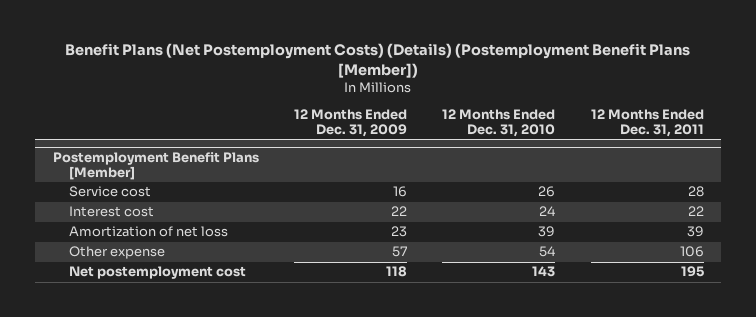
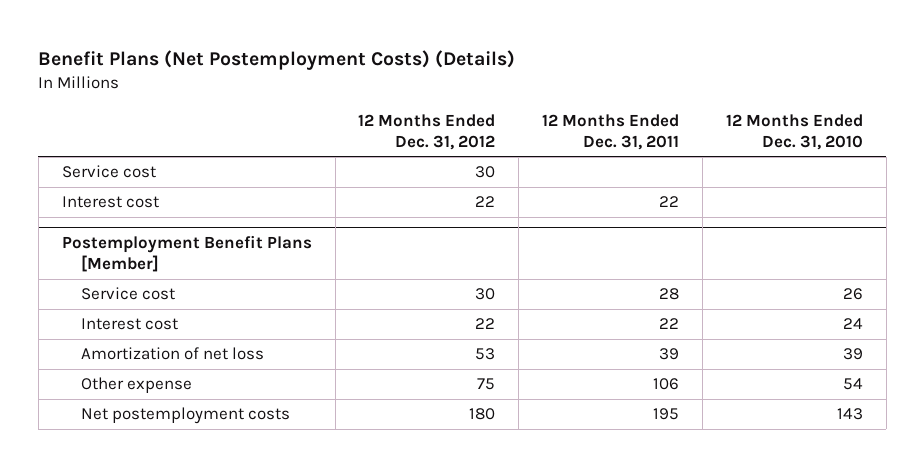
[65,42,691,78] Benefit Plans (Net Postemployment Costs) (Details) (Postemployment Benefit Plans [Member]) -> [38,50,516,71] Benefit Plans (Net Postemployment Costs) (Details)
[294,109,408,138] 12 Months Ended Dec. 31, 2009 -> none
none -> [358,113,496,150] 12 Months Ended Dec. 31, 2012
none -> [61,165,156,179] Service cost
none -> [61,196,159,209] Interest cost
[68,266,246,280] Net postemployment cost -> [80,407,290,425] Net postemployment costs

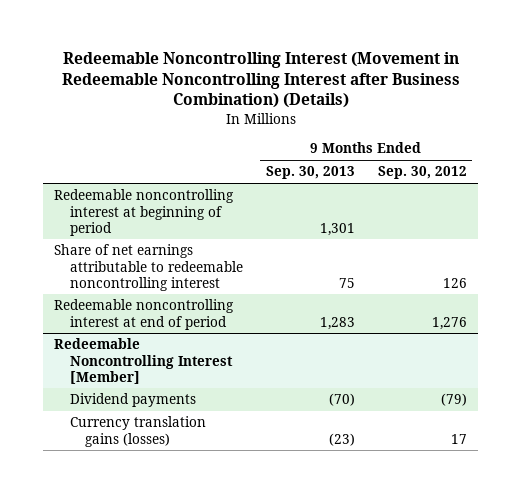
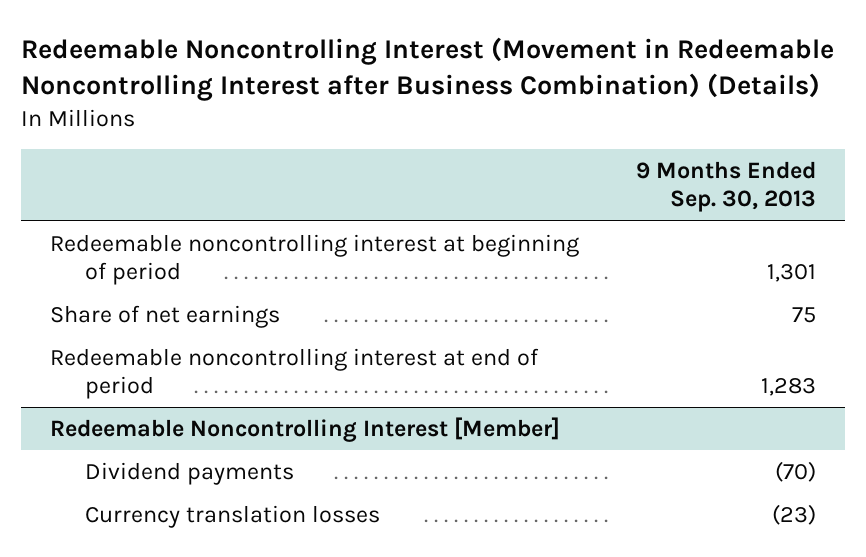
[377,166,467,180] Sep. 30, 2012 -> none
[54,244,243,291] Share of net earnings attributable to redeemable noncontrolling interest -> [49,305,280,329] Share of net earnings
[69,416,206,447] Currency translation gains (losses) -> [85,505,381,529] Currency translation losses

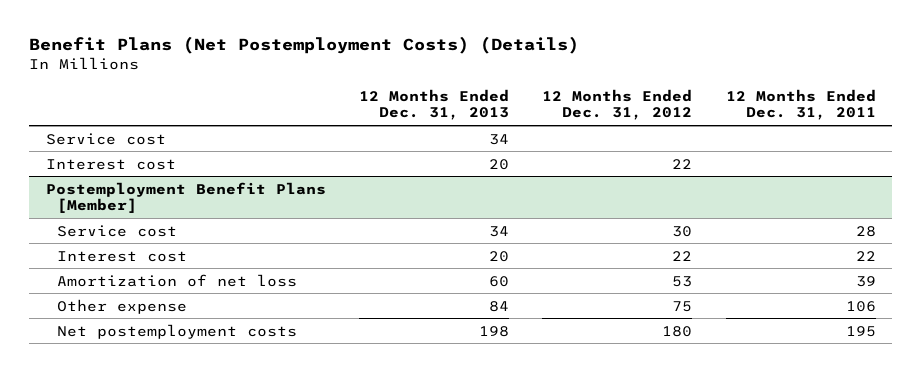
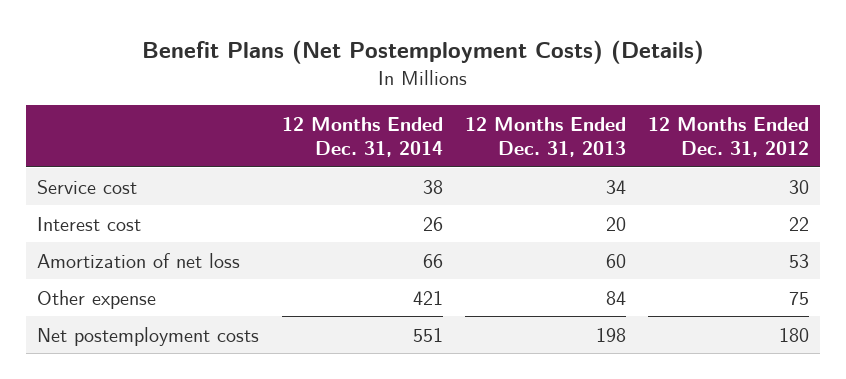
[725,88,876,121] 12 Months Ended Dec. 31, 2011 -> none
none -> [281,116,443,158] 12 Months Ended Dec. 31, 2014
[45,132,166,145] Service cost -> none
[45,158,176,170] Interest cost -> none
[45,181,326,214] Postemployment Benefit Plans [Member] -> none

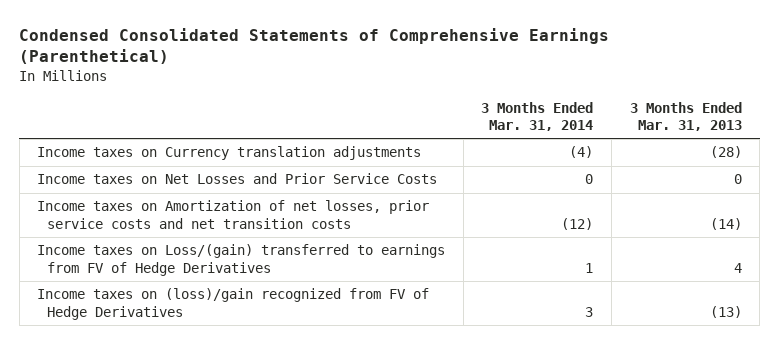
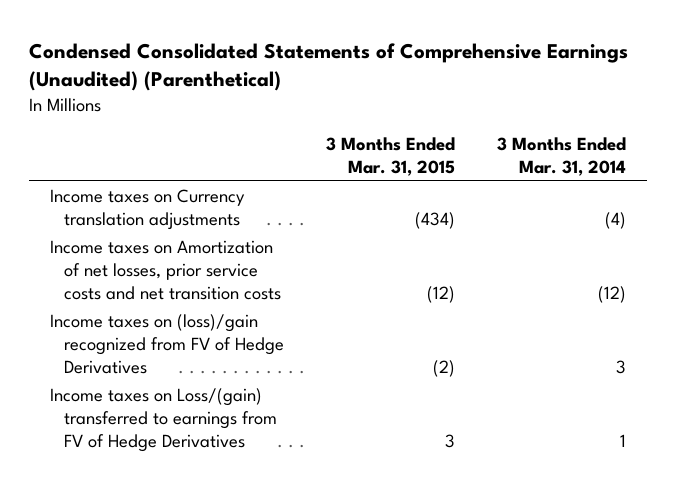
[19,27,610,64] Condensed Consolidated Statements of Comprehensive Earnings (Parenthetical) -> [29,42,629,92] Condensed Consolidated Statements of Comprehensive Earnings (Unaudited) (Parenthetical)
[629,101,742,131] 3 Months Ended Mar. 31, 2013 -> none
none -> [326,136,456,176] 3 Months Ended Mar. 31, 2015
[37,173,438,185] Income taxes on Net Losses and Prior Service Costs -> none
[37,244,446,276] Income taxes on Loss/(gain) transferred to earnings from FV of Hedge Derivatives -> [50,388,278,452] Income taxes on Loss/(gain) transferred to earnings from FV of Hedge Derivatives

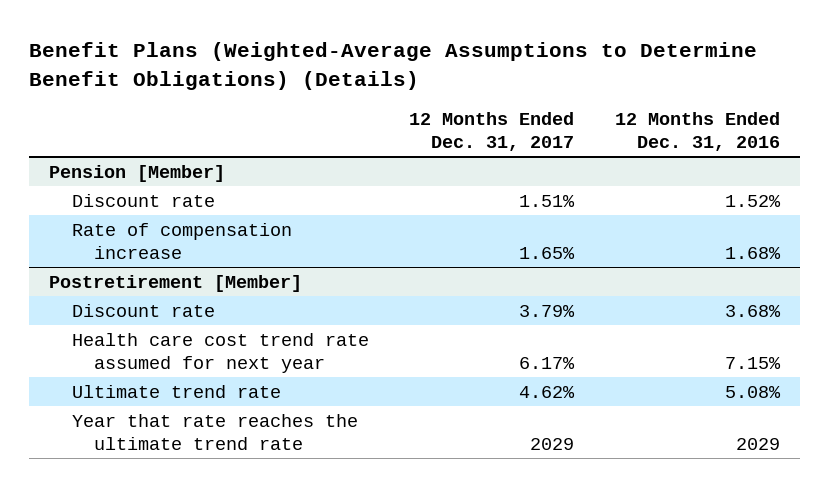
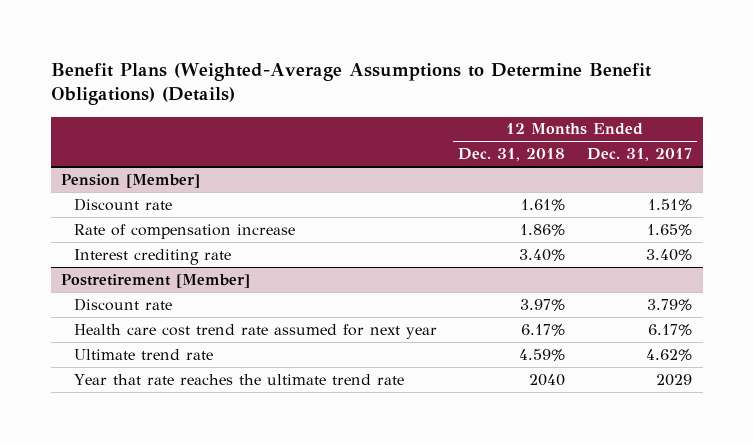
[614,111,780,152] 12 Months Ended Dec. 31, 2016 -> none
none -> [458,148,566,162] Dec. 31, 2018
none -> [73,248,231,265] Interest crediting rate

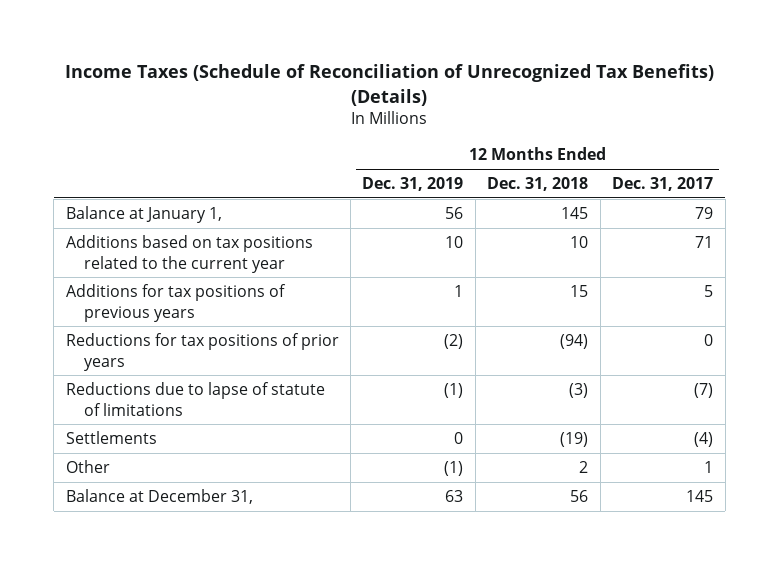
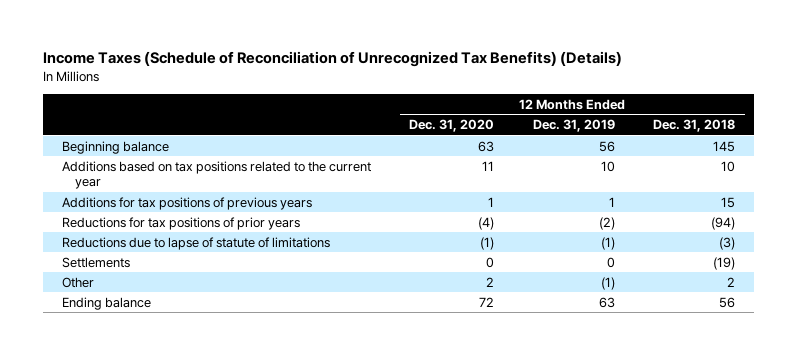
[612,177,714,192] Dec. 31, 2017 -> none
none -> [409,119,495,133] Dec. 31, 2020
[65,206,222,224] Balance at January 1, -> [61,140,169,154] Beginning balance
[65,489,253,505] Balance at December 31, -> [61,296,151,310] Ending balance

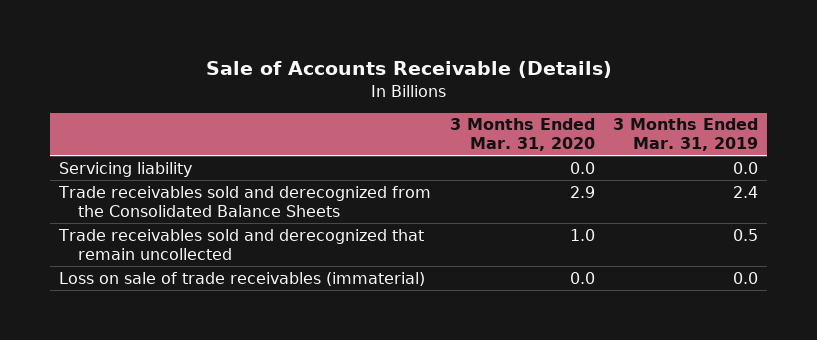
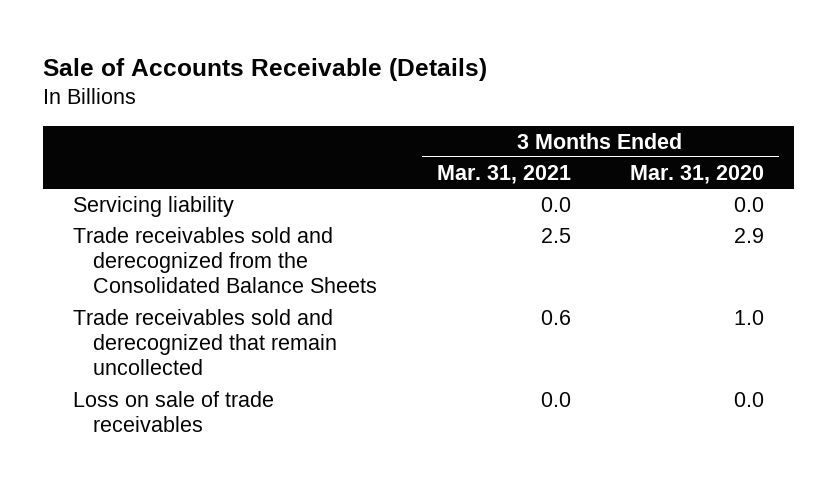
[612,118,758,152] 3 Months Ended Mar. 31, 2019 -> none
none -> [436,164,571,184] Mar. 31, 2021
[59,271,426,286] Loss on sale of trade receivables (immaterial) -> [72,390,274,433] Loss on sale of trade receivables

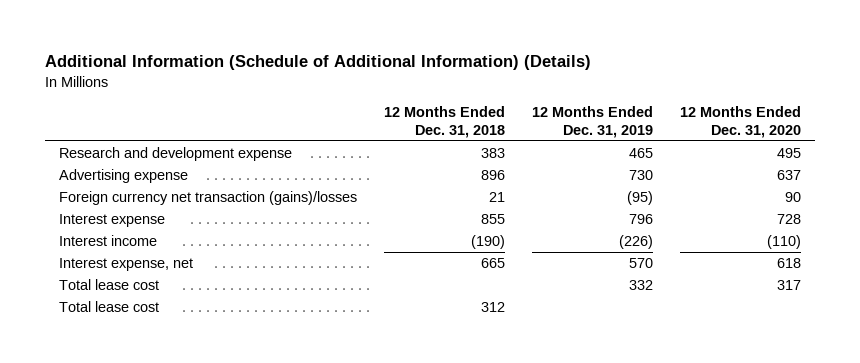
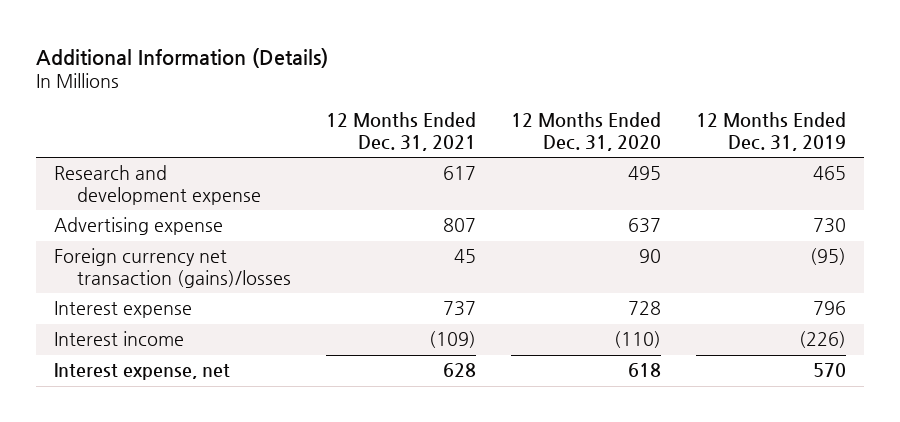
[45,55,592,71] Additional Information (Schedule of Additional Information) (Details) -> [36,47,329,68] Additional Information (Details)
[383,105,505,138] 12 Months Ended Dec. 31, 2018 -> none
none -> [326,112,477,152] 12 Months Ended Dec. 31, 2021
[58,278,159,290] Total lease cost -> none
[58,300,159,312] Total lease cost -> none

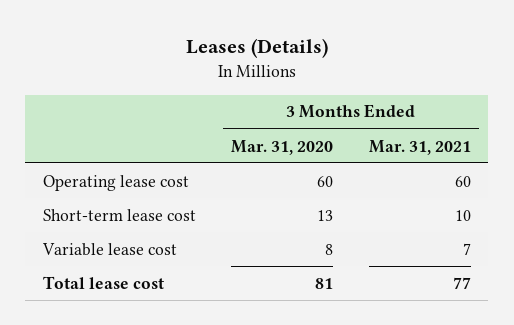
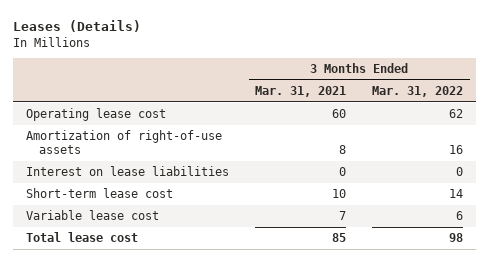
[231,139,334,155] Mar. 31, 2020 -> none
none -> [372,86,464,98] Mar. 31, 2022
none -> [26,130,223,154] Amortization of right-of-use assets
none -> [26,166,230,177] Interest on lease liabilities
[452,276,471,289] 77 -> [332,233,347,243] 85

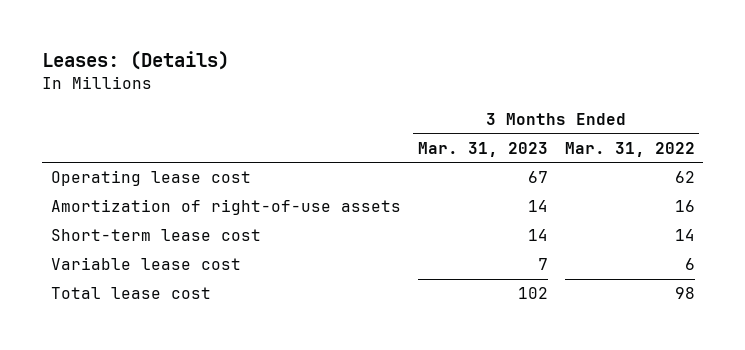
[13,20,142,33] Leases (Details) -> [41,51,229,71] Leases: (Details)
[255,86,347,98] Mar. 31, 2021 -> none
none -> [417,141,548,157] Mar. 31, 2023
[26,166,230,177] Interest on lease liabilities -> none

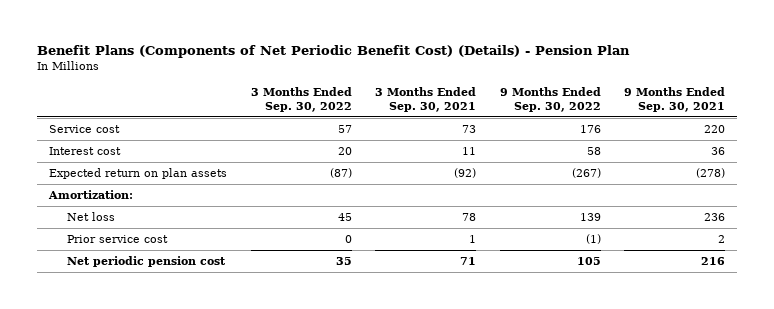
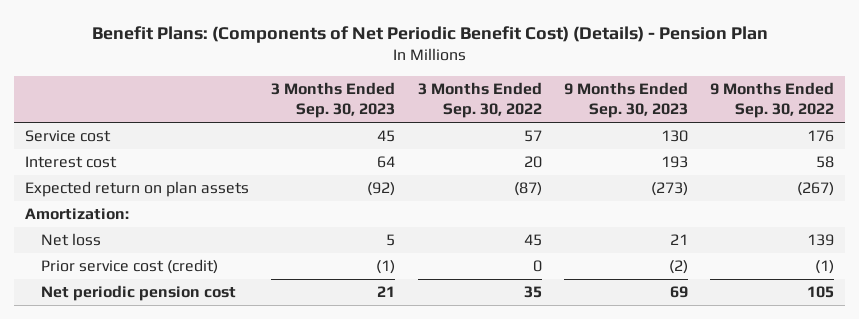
[37,44,631,58] Benefit Plans (Components of Net Periodic Benefit Cost) (Details) - Pension Plan -> [91,25,768,43] Benefit Plans: (Components of Net Periodic Benefit Cost) (Details) - Pension Plan
[375,86,477,113] 3 Months Ended Sep. 30, 2021 -> none
[624,86,726,113] 9 Months Ended Sep. 30, 2021 -> none
none -> [271,81,396,119] 3 Months Ended Sep. 30, 2023
none -> [563,81,688,119] 9 Months Ended Sep. 30, 2023
[66,234,168,243] Prior service cost -> [41,259,219,275] Prior service cost (credit)

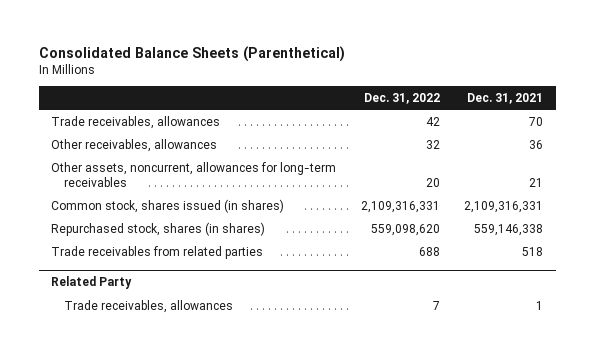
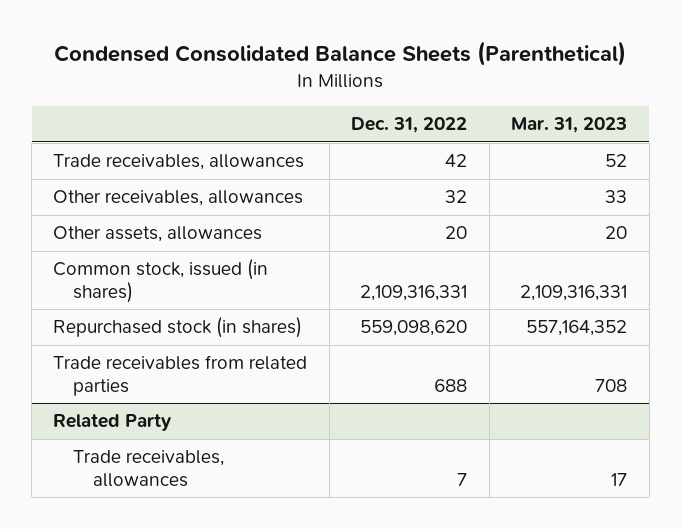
[39,45,346,62] Consolidated Balance Sheets (Parenthetical) -> [54,41,627,67] Condensed Consolidated Balance Sheets (Parenthetical)
[467,92,544,104] Dec. 31, 2021 -> none
none -> [511,117,628,134] Mar. 31, 2023
[51,161,337,187] Other assets, noncurrent, allowances for long-term receivables -> [53,226,263,243] Other assets, allowances
[51,198,285,213] Common stock, shares issued (in shares) -> [53,259,269,303] Common stock, issued (in shares)
[51,221,266,236] Repurchased stock, shares (in shares) -> [53,317,303,339] Repurchased stock (in shares)

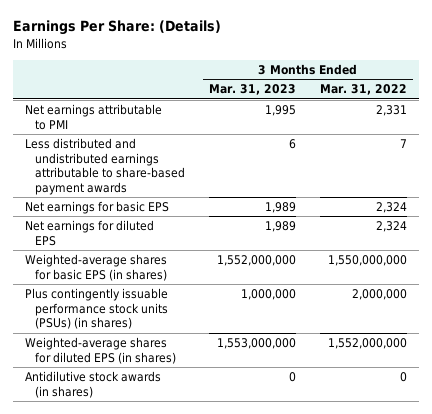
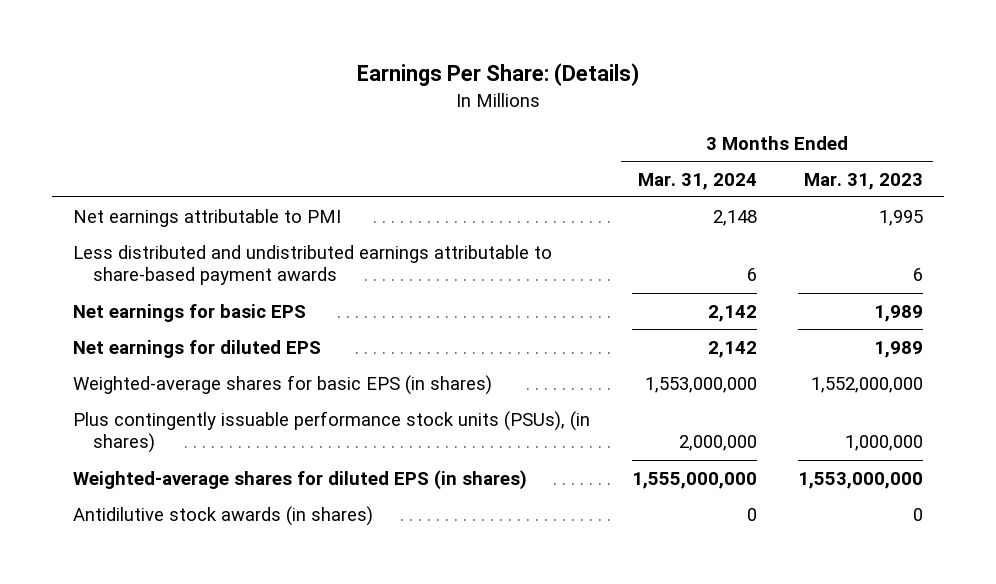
[320,84,408,96] Mar. 31, 2022 -> none
none -> [637,172,757,190] Mar. 31, 2024
[24,288,169,330] Plus contingently issuable performance stock units (PSUs) (in shares) -> [73,410,591,454] Plus contingently issuable performance stock units (PSUs), (in shares)

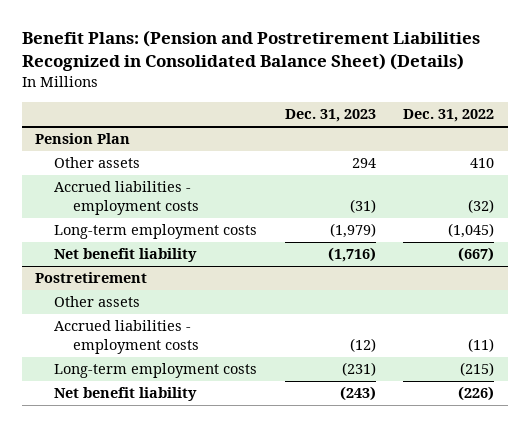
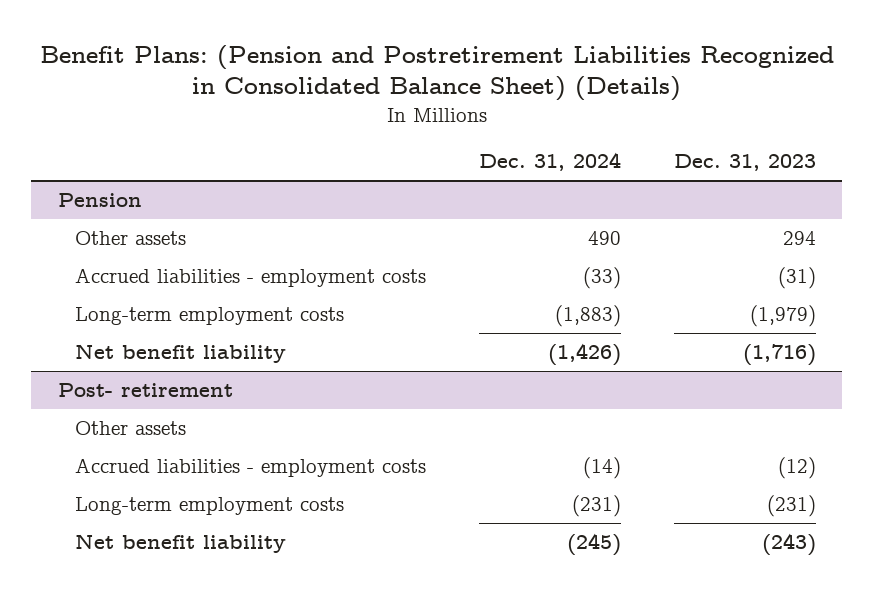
[402,109,494,123] Dec. 31, 2022 -> none
none -> [478,152,621,172] Dec. 31, 2024
[35,133,131,145] Pension Plan -> [57,193,142,208] Pension
[35,272,148,284] Postretirement -> [57,383,233,398] Post- retirement

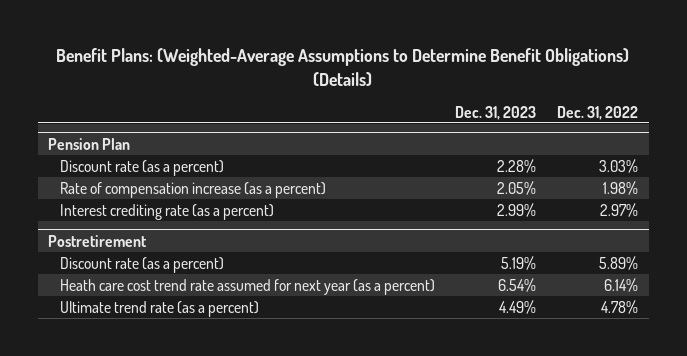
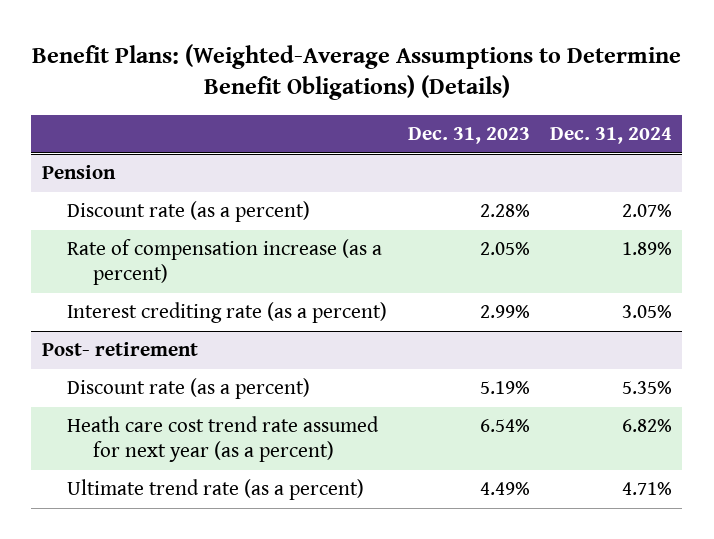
[557,105,639,120] Dec. 31, 2022 -> none
none -> [550,127,673,145] Dec. 31, 2024
[48,137,131,150] Pension Plan -> [41,165,116,180] Pension
[48,234,148,247] Postretirement -> [41,342,198,357] Post- retirement

